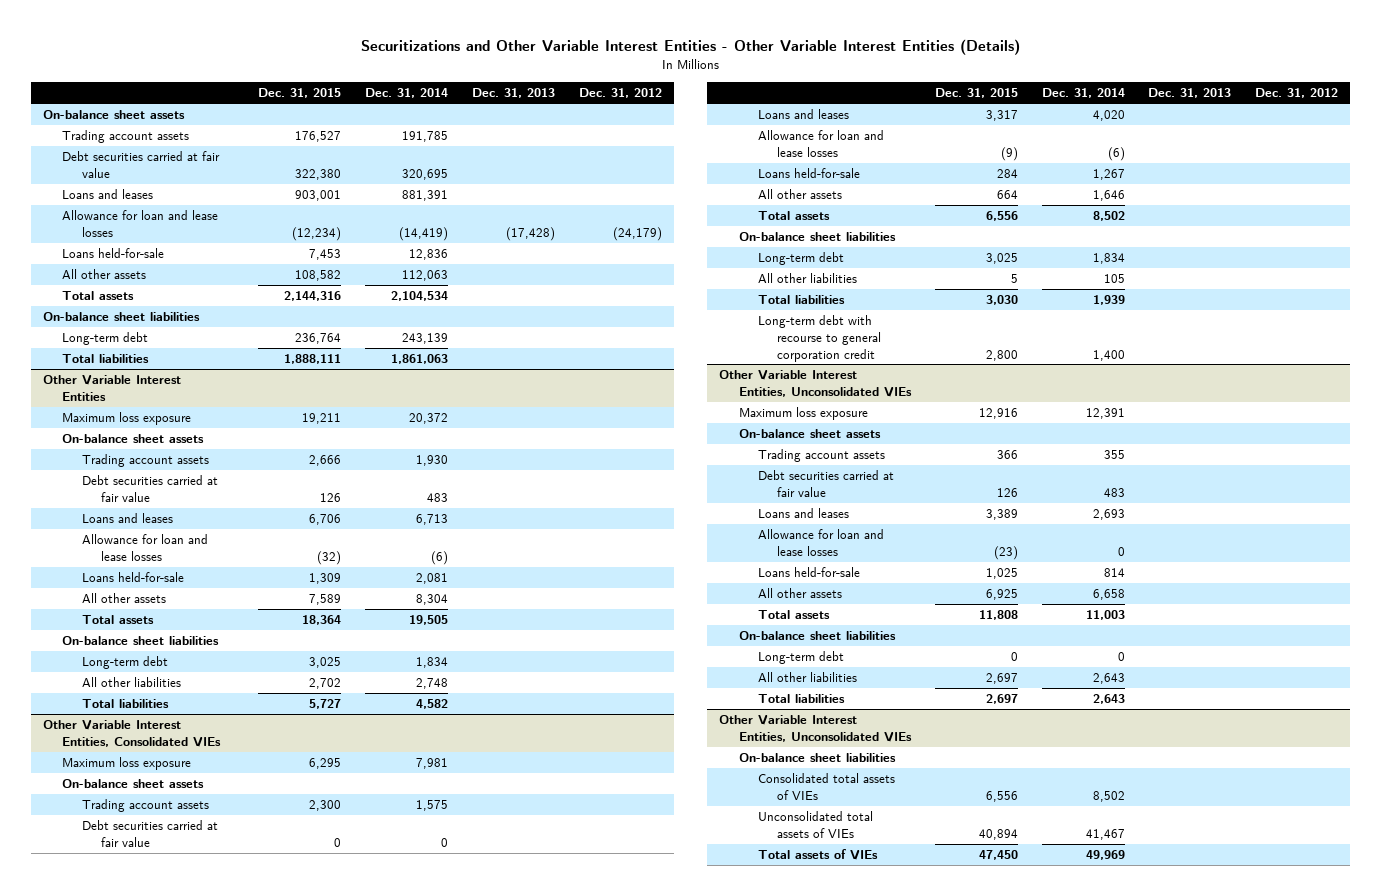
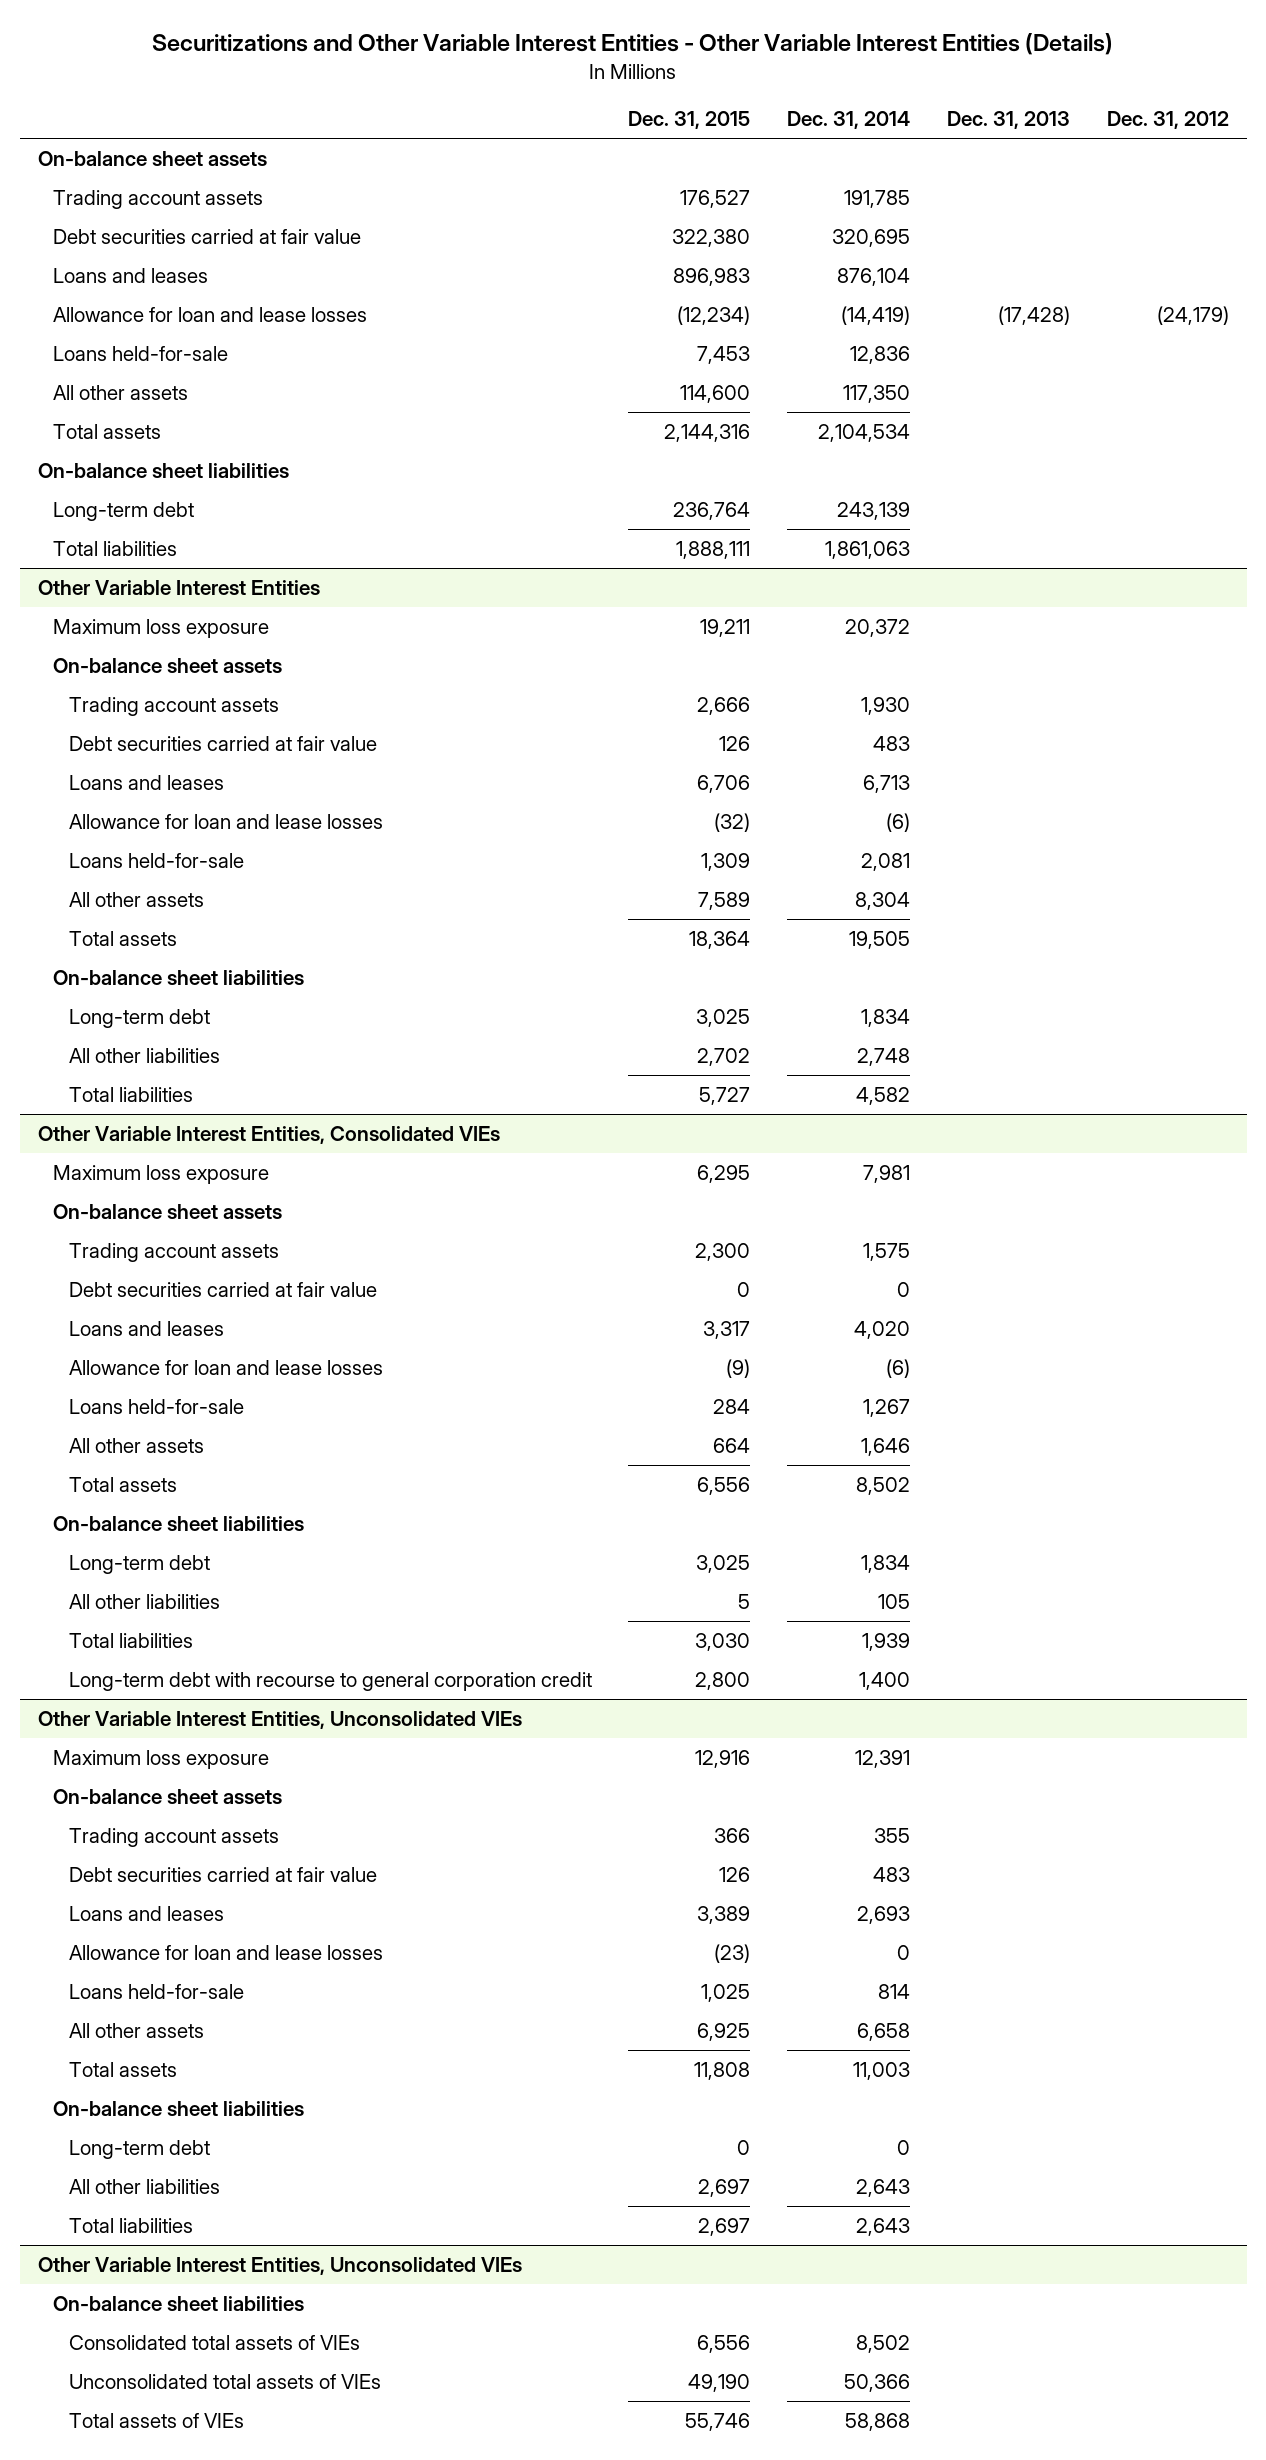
[295,189,342,201] 903,001 -> [673,267,751,286] 896,983
[402,189,449,201] 881,391 -> [837,267,911,286] 876,104
[295,269,342,281] 108,582 -> [680,384,751,403] 114,600
[402,269,449,281] 112,063 -> [843,384,911,403] 117,350
[978,828,1018,840] 40,894 -> [688,2373,751,2392] 49,190
[1085,828,1125,840] 41,467 -> [844,2373,911,2392] 50,366
[978,849,1018,860] 47,450 -> [685,2412,751,2431] 55,746
[1085,849,1125,860] 49,969 -> [845,2412,911,2431] 58,868

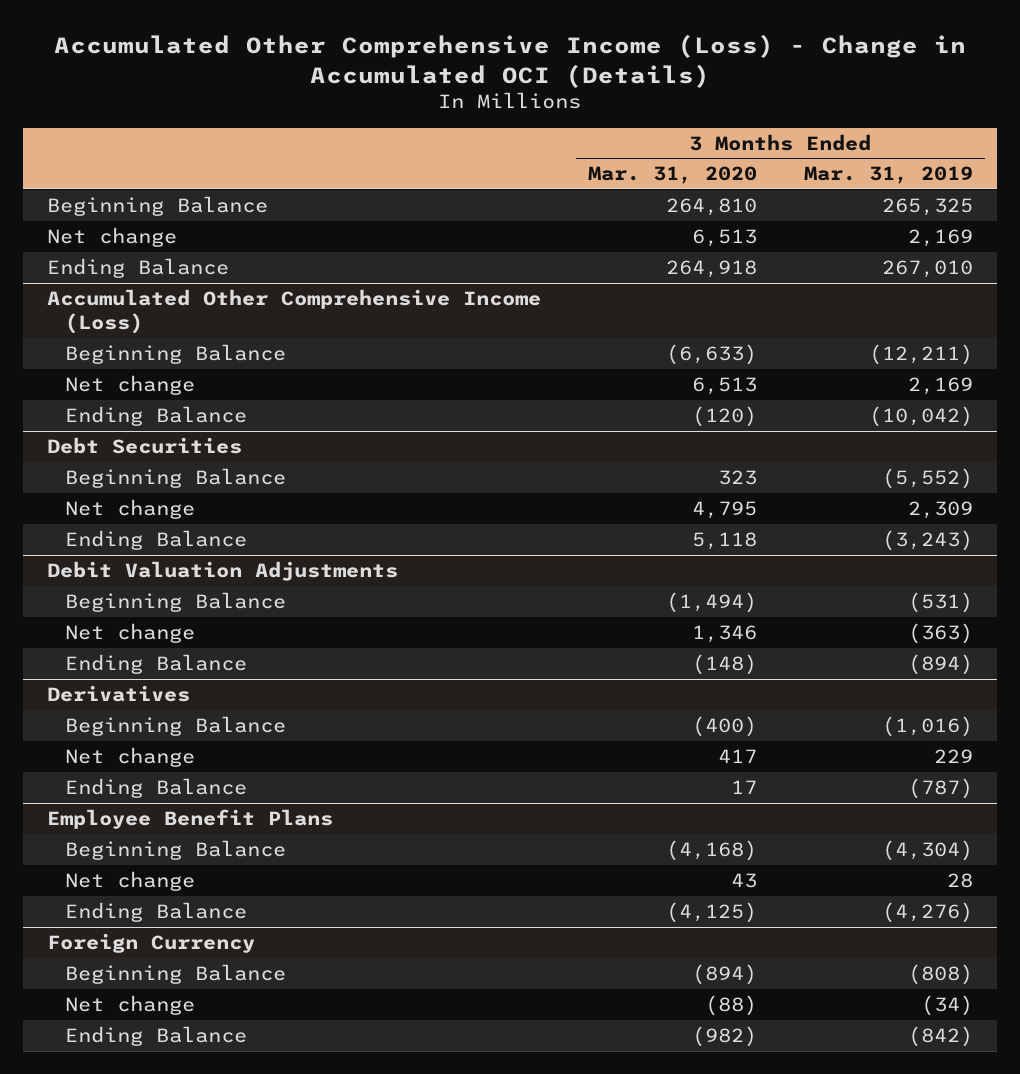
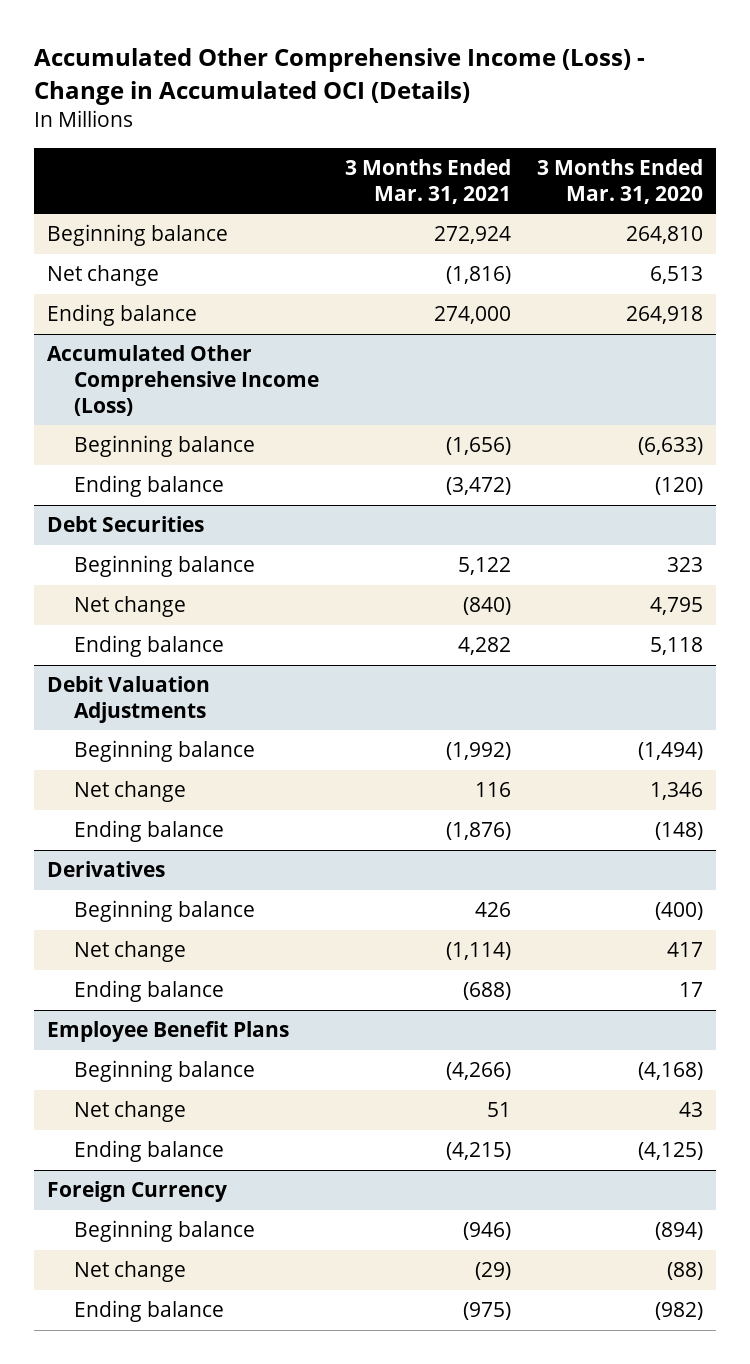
[804,166,974,185] Mar. 31, 2019 -> none
none -> [345,159,512,204] 3 Months Ended Mar. 31, 2021
[46,195,268,216] Beginning Balance -> [46,224,228,247] Beginning balance
[46,257,229,278] Ending Balance -> [46,304,197,327] Ending balance
[65,374,196,395] Net change -> none
[65,343,287,364] Beginning Balance -> [74,435,256,458] Beginning balance
[65,405,248,426] Ending Balance -> [74,475,225,498] Ending balance
[65,467,287,488] Beginning Balance -> [74,555,256,578] Beginning balance
[65,529,248,550] Ending Balance -> [74,635,225,658] Ending balance
[65,591,287,612] Beginning Balance -> [74,740,256,763] Beginning balance
[65,653,248,674] Ending Balance -> [74,820,225,843] Ending balance
[65,715,287,736] Beginning Balance -> [74,900,256,923] Beginning balance
[65,777,248,798] Ending Balance -> [74,980,225,1003] Ending balance
[65,839,287,860] Beginning Balance -> [74,1060,256,1083] Beginning balance
[65,901,248,922] Ending Balance -> [74,1140,225,1163] Ending balance
[65,963,287,984] Beginning Balance -> [74,1220,256,1243] Beginning balance
[65,1025,248,1046] Ending Balance -> [74,1300,225,1323] Ending balance

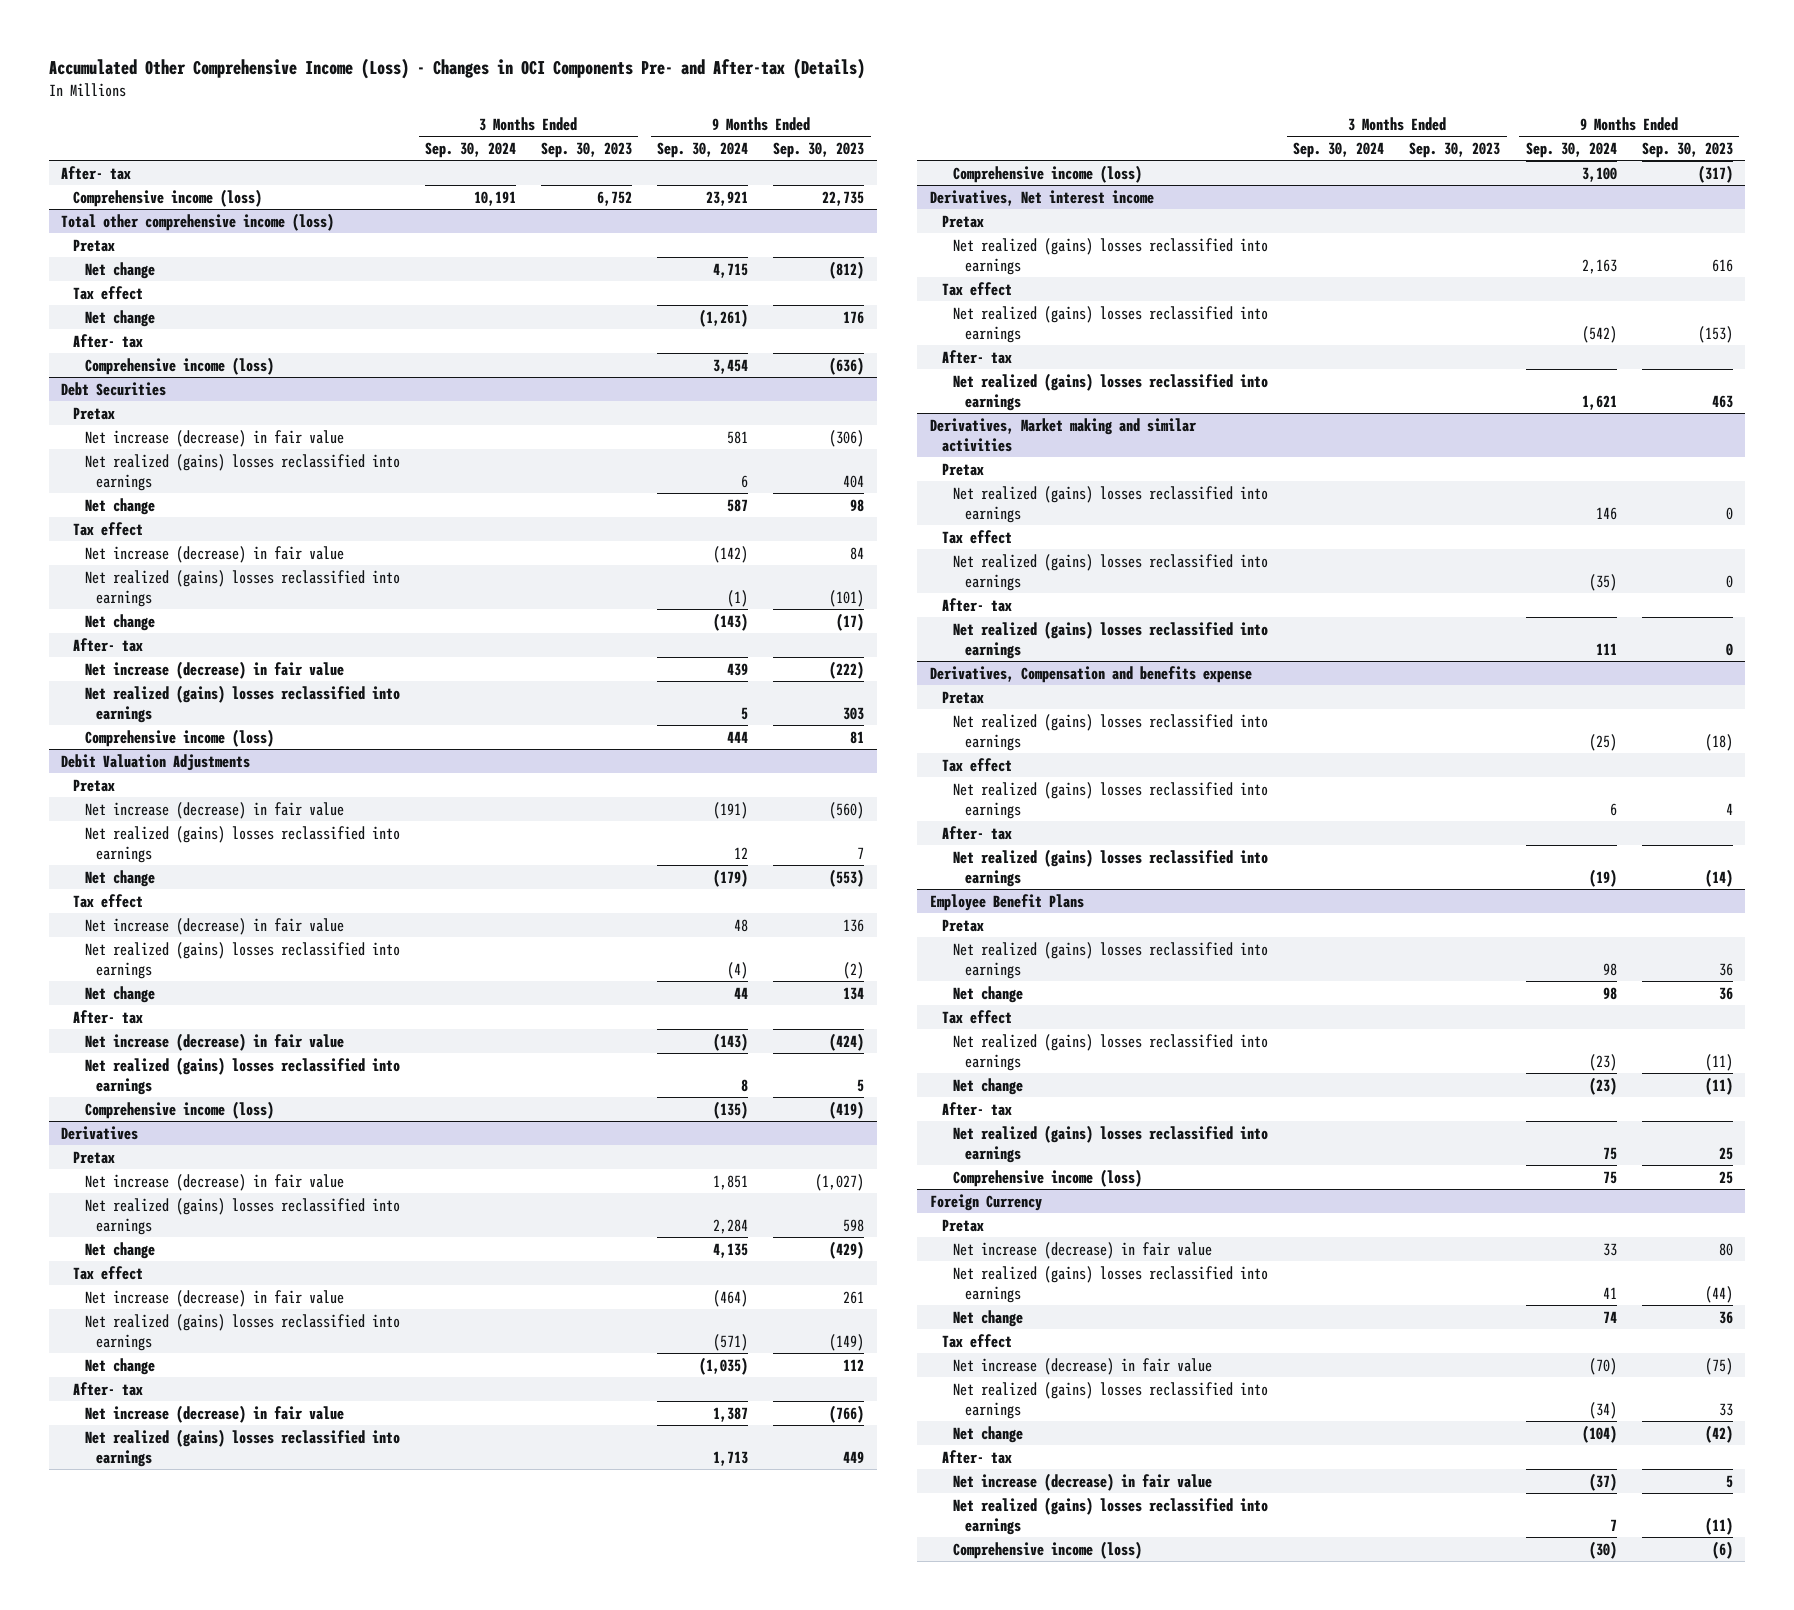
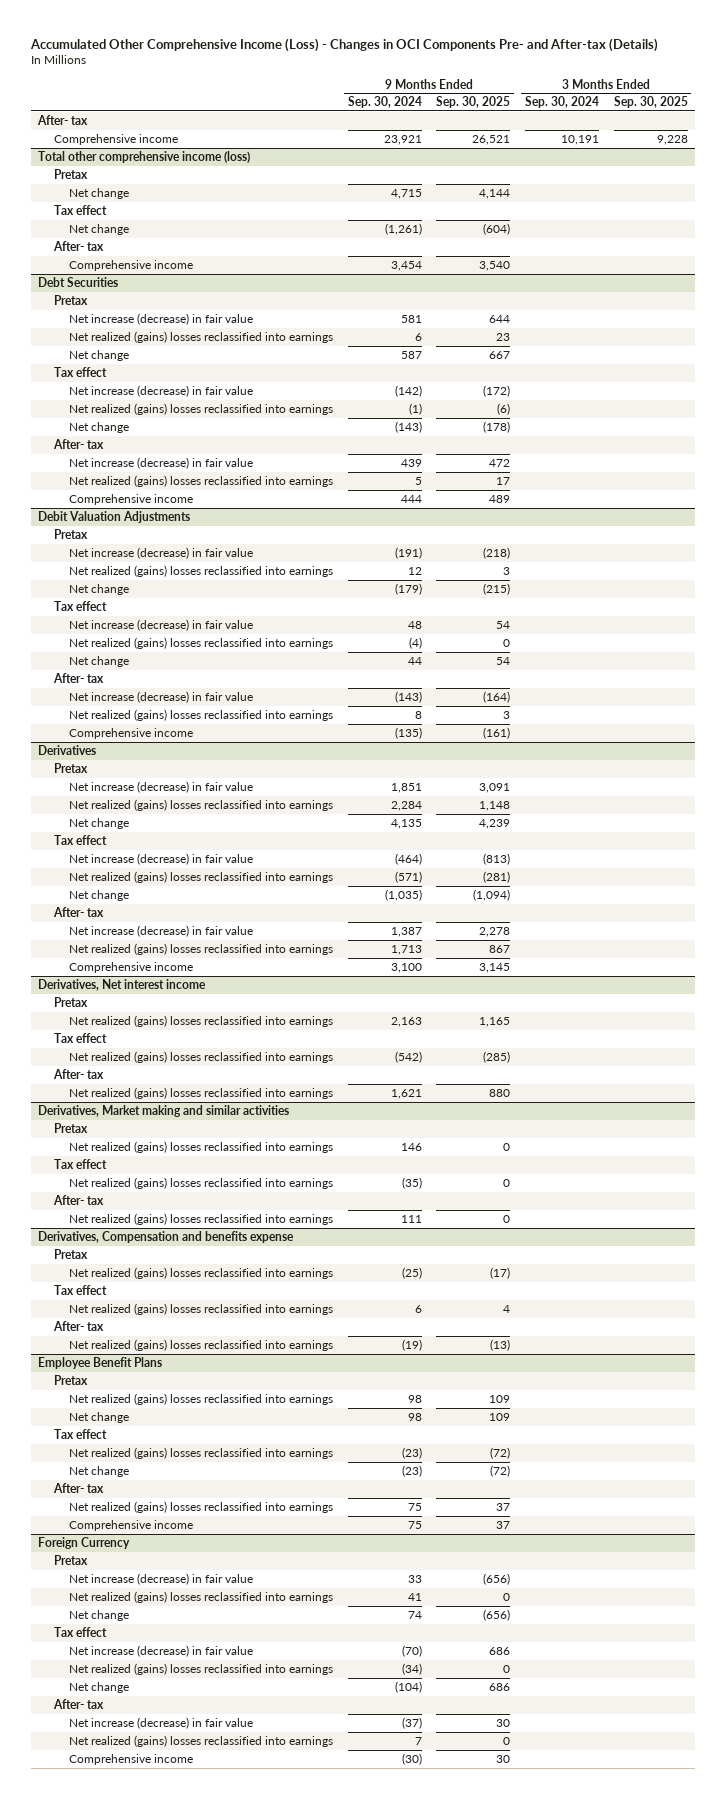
[540,142,632,159] Sep. 30, 2023 -> none
[773,142,865,159] Sep. 30, 2023 -> none
none -> [436,96,511,109] Sep. 30, 2025
none -> [613,96,688,109] Sep. 30, 2025
[73,188,263,207] Comprehensive income (loss) -> [53,133,178,145] Comprehensive income
[84,356,274,375] Comprehensive income (loss) -> [69,259,194,271] Comprehensive income
[84,728,274,747] Comprehensive income (loss) -> [69,493,194,505] Comprehensive income
[84,1100,274,1119] Comprehensive income (loss) -> [69,727,194,739] Comprehensive income
[953,164,1143,183] Comprehensive income (loss) -> [69,961,194,973] Comprehensive income
[953,1168,1143,1187] Comprehensive income (loss) -> [69,1519,194,1531] Comprehensive income
[953,1540,1143,1559] Comprehensive income (loss) -> [69,1753,194,1765] Comprehensive income

